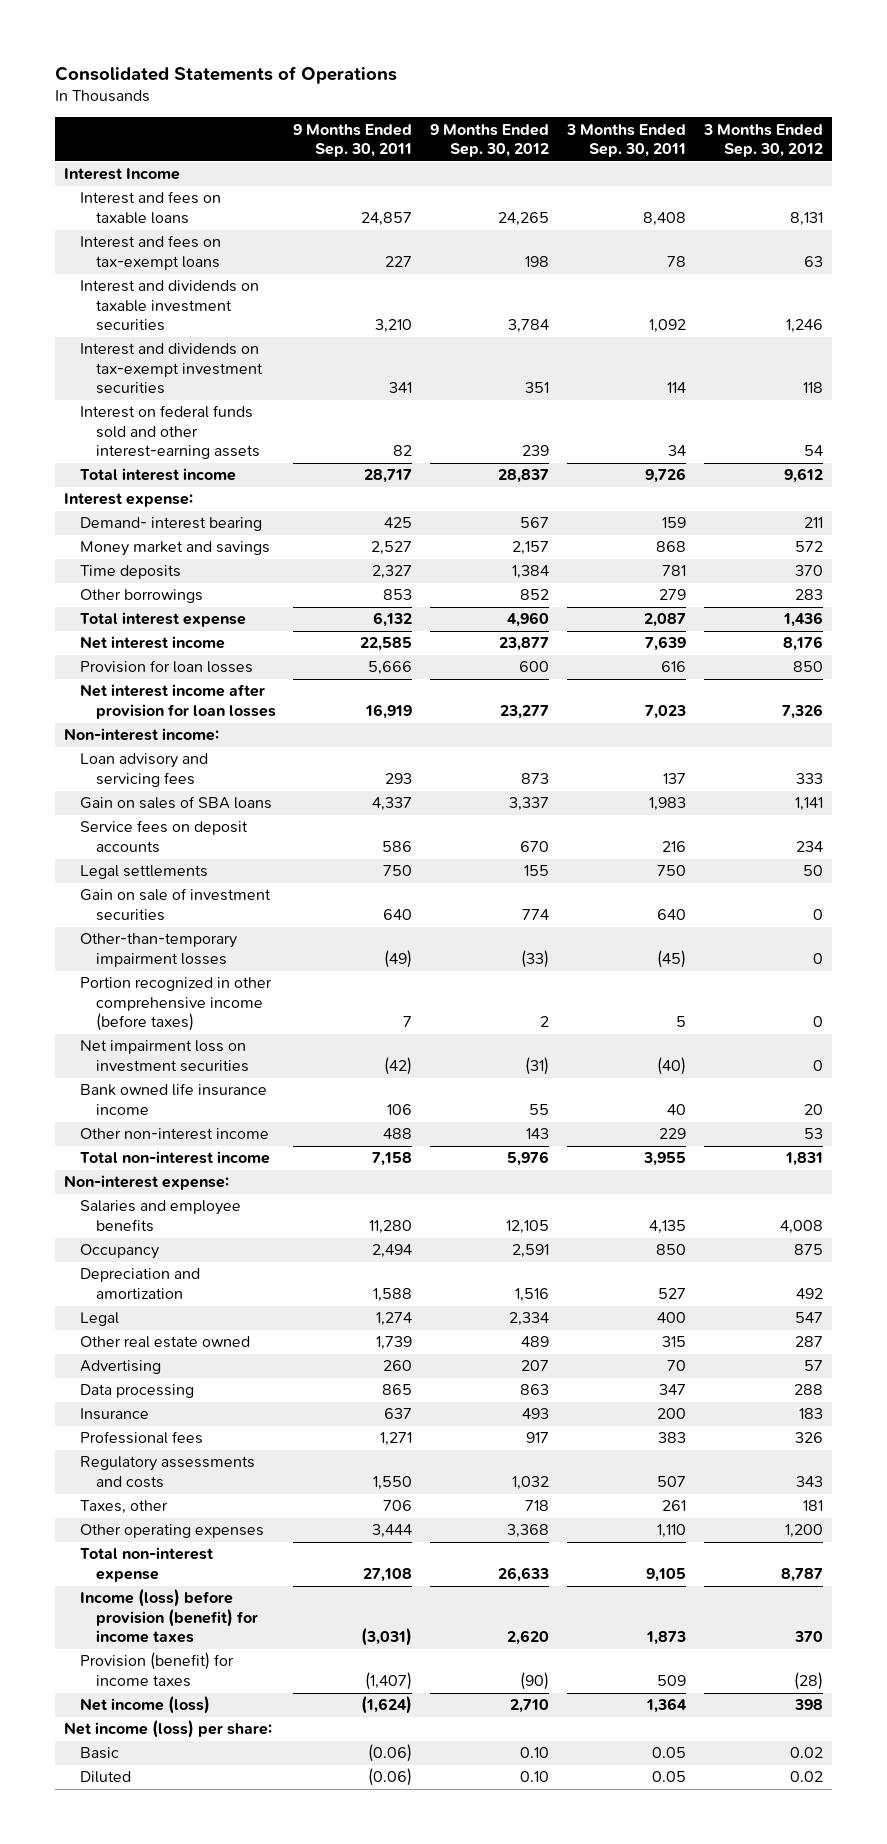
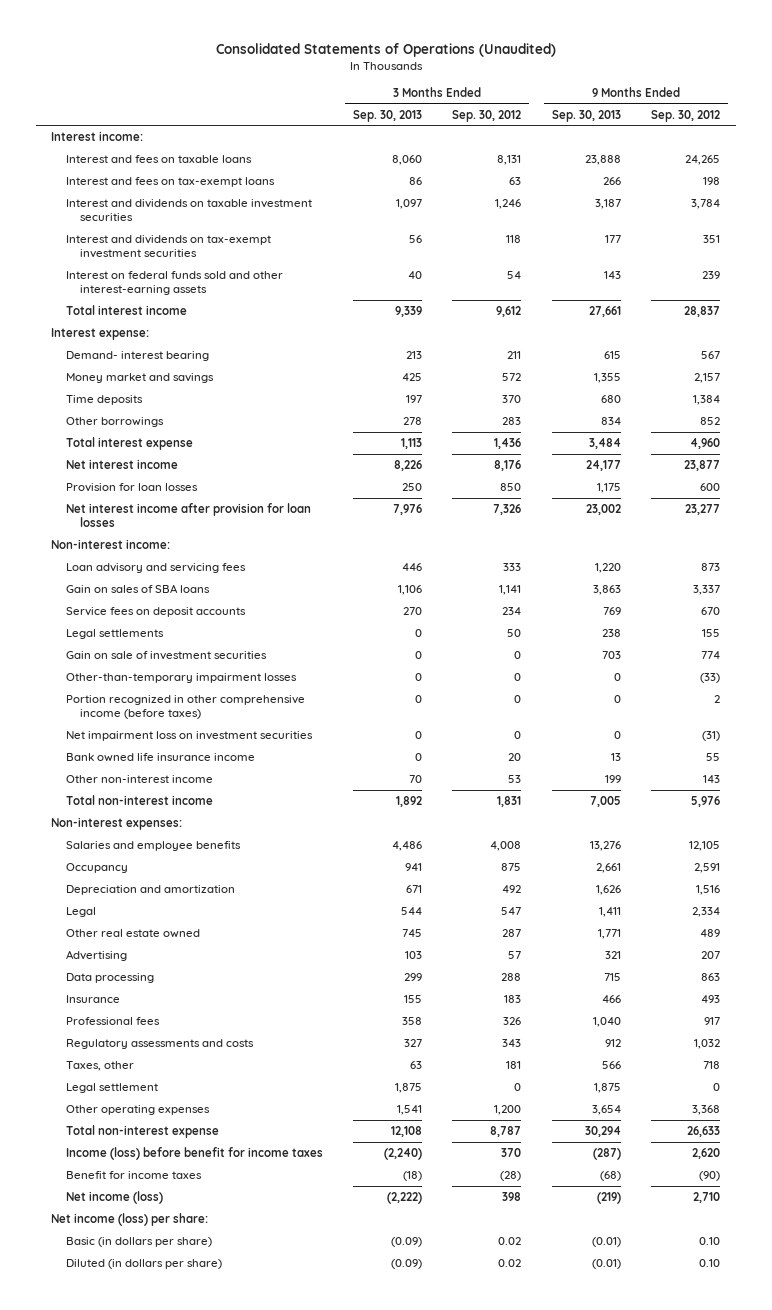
[54,65,397,84] Consolidated Statements of Operations -> [215,43,556,58] Consolidated Statements of Operations (Unaudited)
[293,123,413,158] 9 Months Ended Sep. 30, 2011 -> none
[565,123,686,158] 3 Months Ended Sep. 30, 2011 -> none
none -> [353,109,423,122] Sep. 30, 2013
none -> [551,109,621,122] Sep. 30, 2013
[63,168,180,181] Interest Income -> [51,131,144,142] Interest income:
[63,1175,229,1191] Non-interest expense: -> [51,817,183,831] Non-interest expenses:
none -> [65,1083,158,1094] Legal settlement
[79,1589,258,1644] Income (loss) before provision (benefit) for income taxes -> [65,1147,323,1161] Income (loss) before benefit for income taxes
[79,1652,234,1687] Provision (benefit) for income taxes -> [65,1171,202,1180] Benefit for income taxes
[79,1747,119,1760] Basic -> [65,1237,212,1248] Basic (in dollars per share)
[79,1771,131,1784] Diluted -> [65,1259,222,1270] Diluted (in dollars per share)

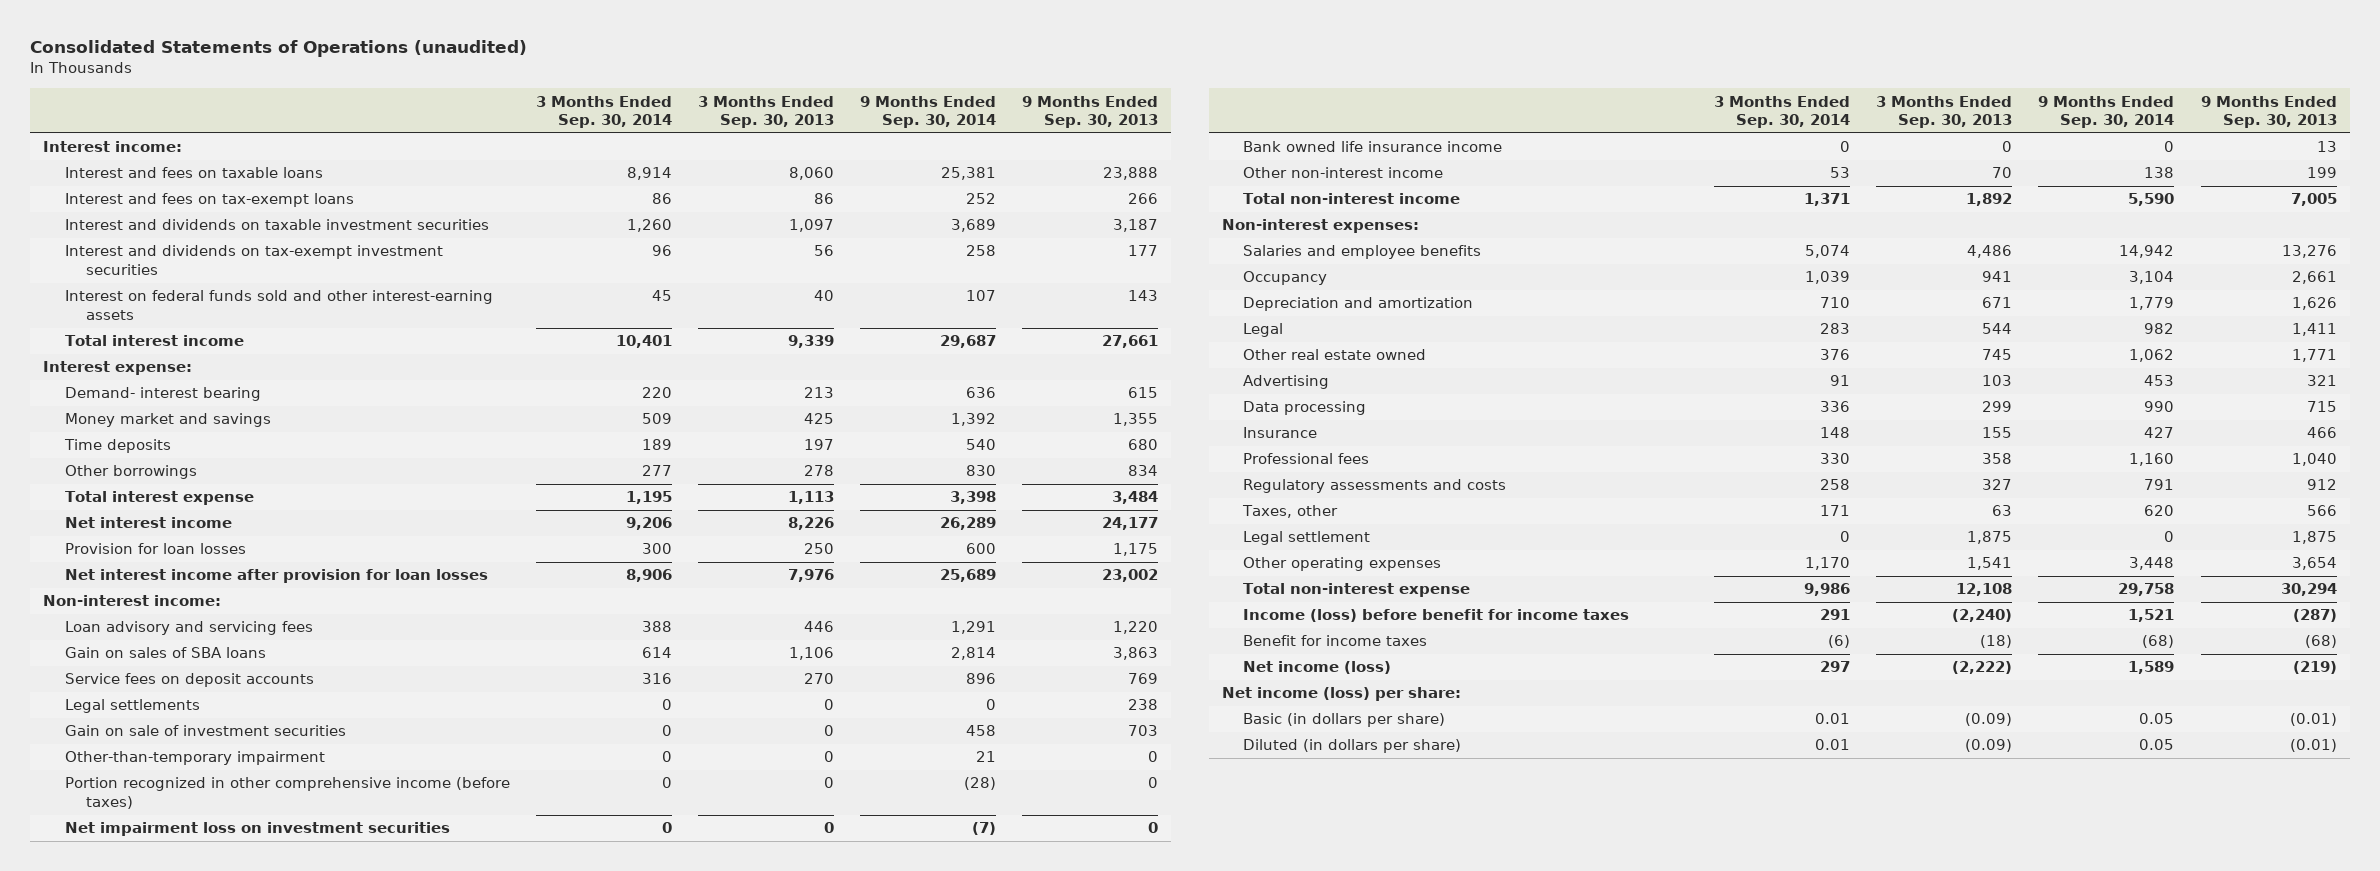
[215,43,556,58] Consolidated Statements of Operations (Unaudited) -> [30,40,528,58] Consolidated Statements of Operations (unaudited)
[452,109,522,122] Sep. 30, 2012 -> none
[651,109,721,122] Sep. 30, 2012 -> none
none -> [535,95,672,129] 3 Months Ended Sep. 30, 2014
none -> [860,95,997,129] 9 Months Ended Sep. 30, 2014
[65,673,297,684] Other-than-temporary impairment losses -> [64,751,325,766] Other-than-temporary impairment

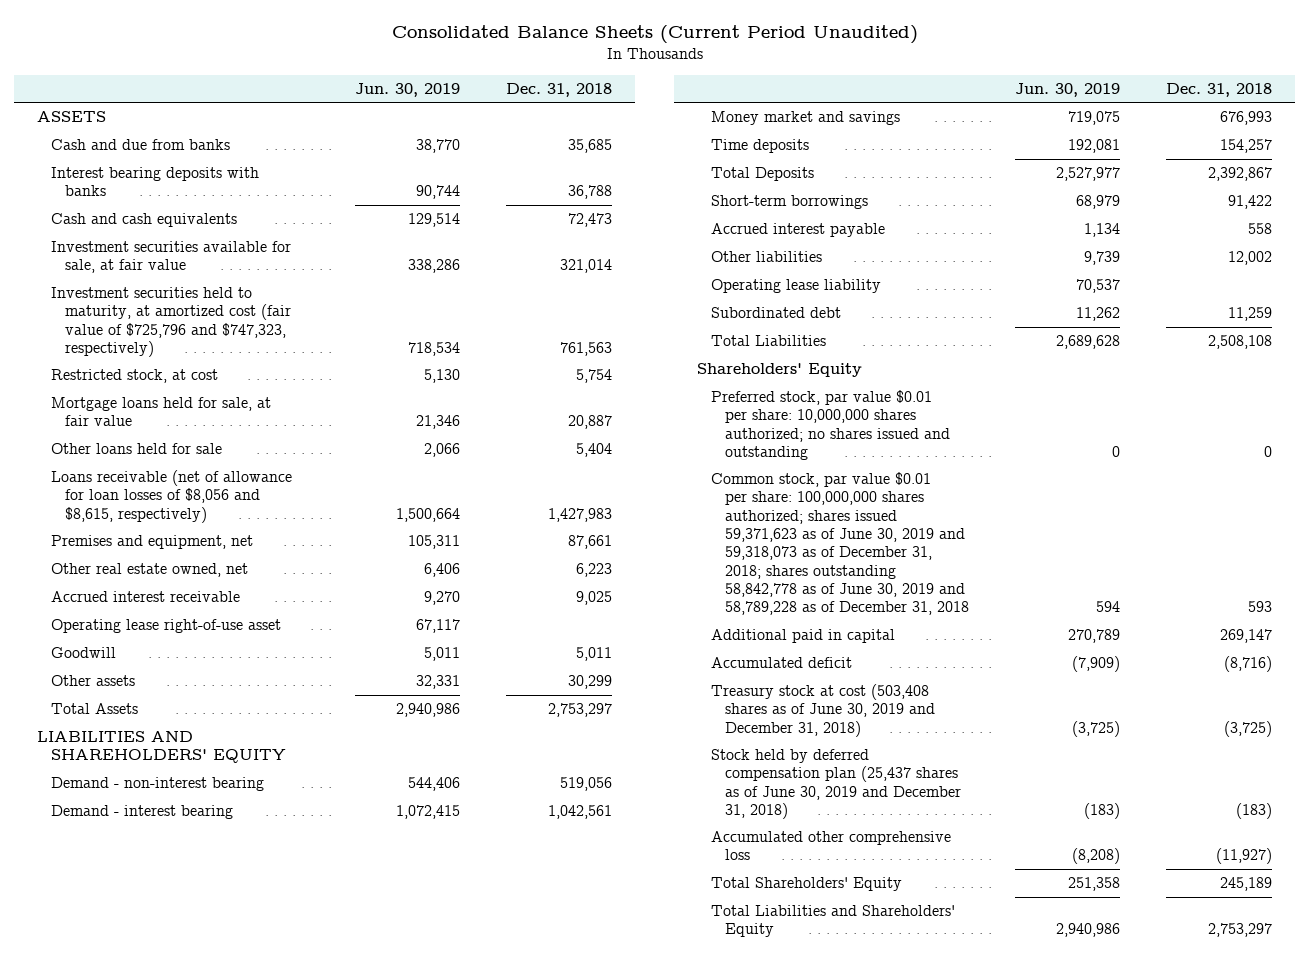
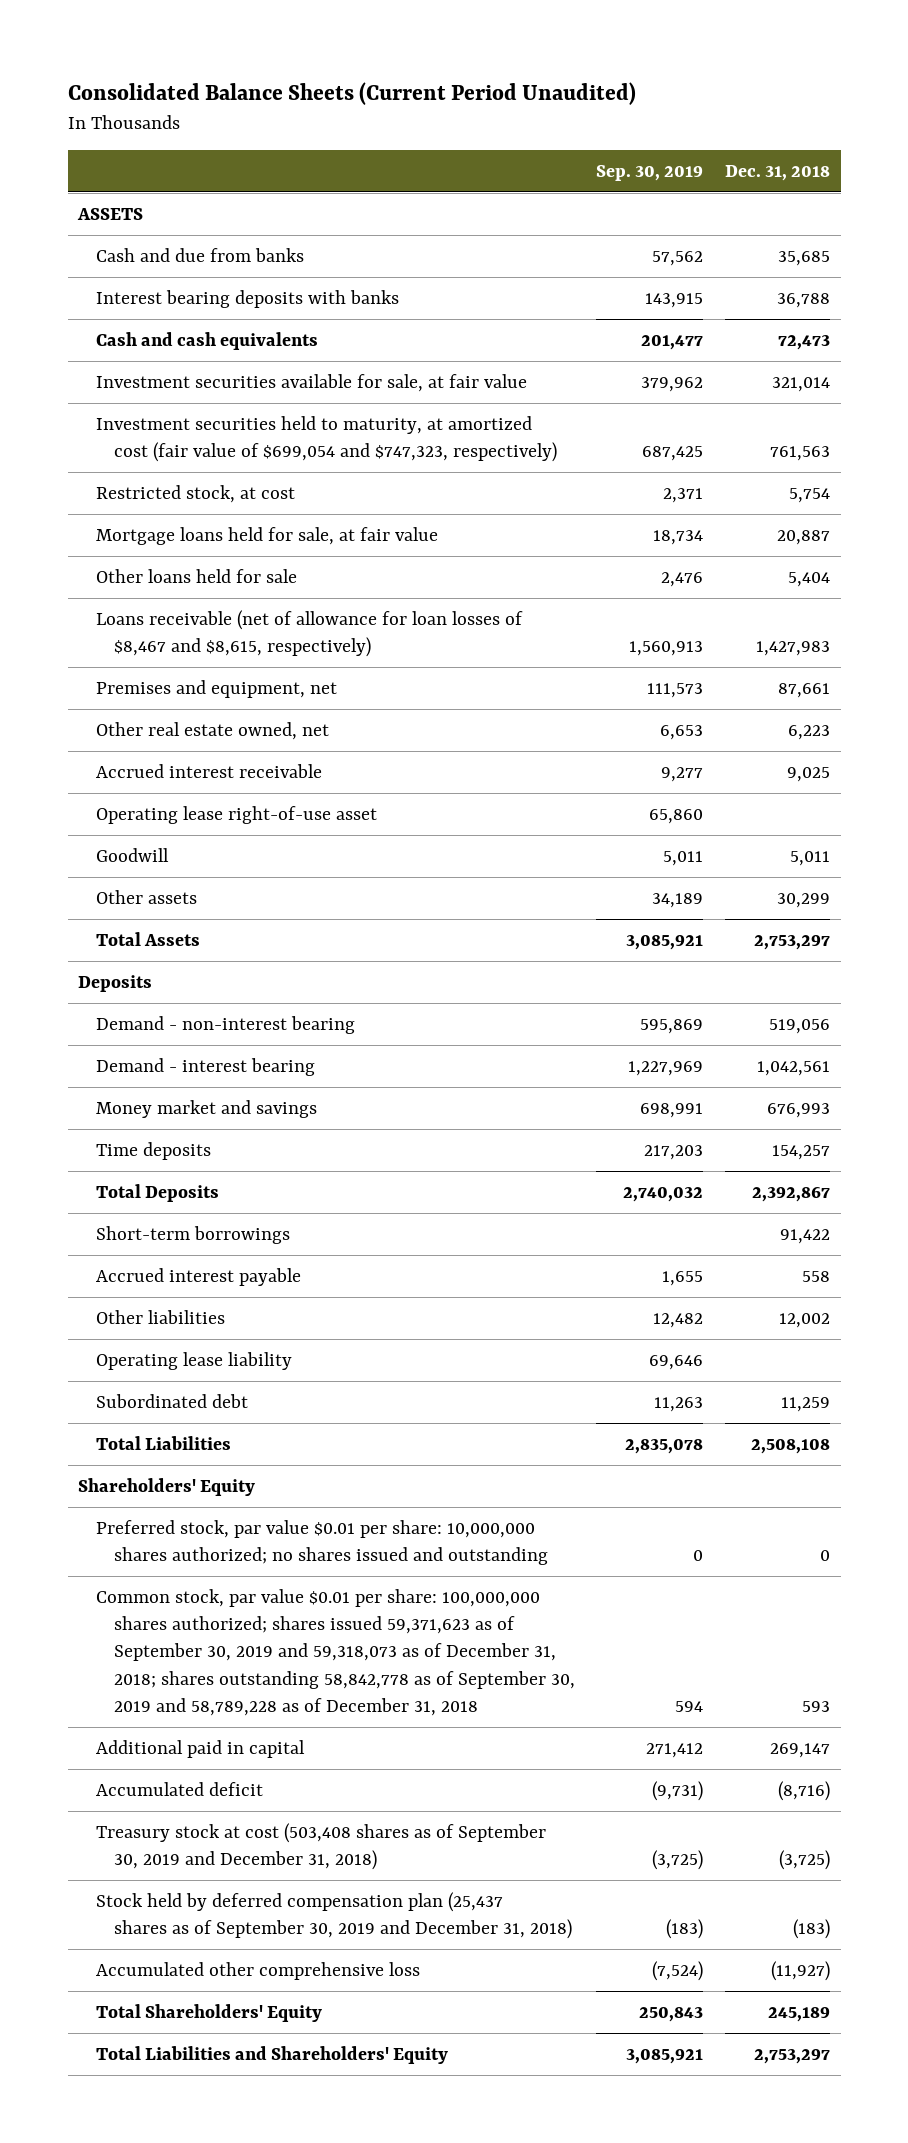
[355,82,461,97] Jun. 30, 2019 -> none
none -> [596,165,704,182] Sep. 30, 2019
[51,287,291,357] Investment securities held to maturity, at amortized cost (fair value of $725,796 and $747,323, respectively) -> [96,416,557,463] Investment securities held to maturity, at amortized cost (fair value of $699,054 and $747,323, respectively)
[51,470,293,523] Loans receivable (net of allowance for loan losses of $8,056 and $8,615, respectively) -> [96,610,524,658] Loans receivable (net of allowance for loan losses of $8,467 and $8,615, respectively)
[37,731,287,764] LIABILITIES AND SHAREHOLDERS' EQUITY -> none
none -> [78,975,153,993] Deposits
[711,472,969,616] Common stock, par value $0.01 per share: 100,000,000 shares authorized; shares issued 59,371,623 as of June 30, 2019 and 59,318,073 as of December 31, 2018; shares outstanding 58,842,778 as of June 30, 2019 and 58,789,228 as of December 31, 2018 -> [96,1589,575,1716] Common stock, par value $0.01 per share: 100,000,000 shares authorized; shares issued 59,371,623 as of September 30, 2019 and 59,318,073 as of December 31, 2018; shares outstanding 58,842,778 as of September 30, 2019 and 58,789,228 as of December 31, 2018
[711,684,935,737] Treasury stock at cost (503,408 shares as of June 30, 2019 and December 31, 2018) -> [96,1823,547,1871] Treasury stock at cost (503,408 shares as of September 30, 2019 and December 31, 2018)
[711,749,961,819] Stock held by deferred compensation plan (25,437 shares as of June 30, 2019 and December 31, 2018) -> [96,1892,572,1940] Stock held by deferred compensation plan (25,437 shares as of September 30, 2019 and December 31, 2018)

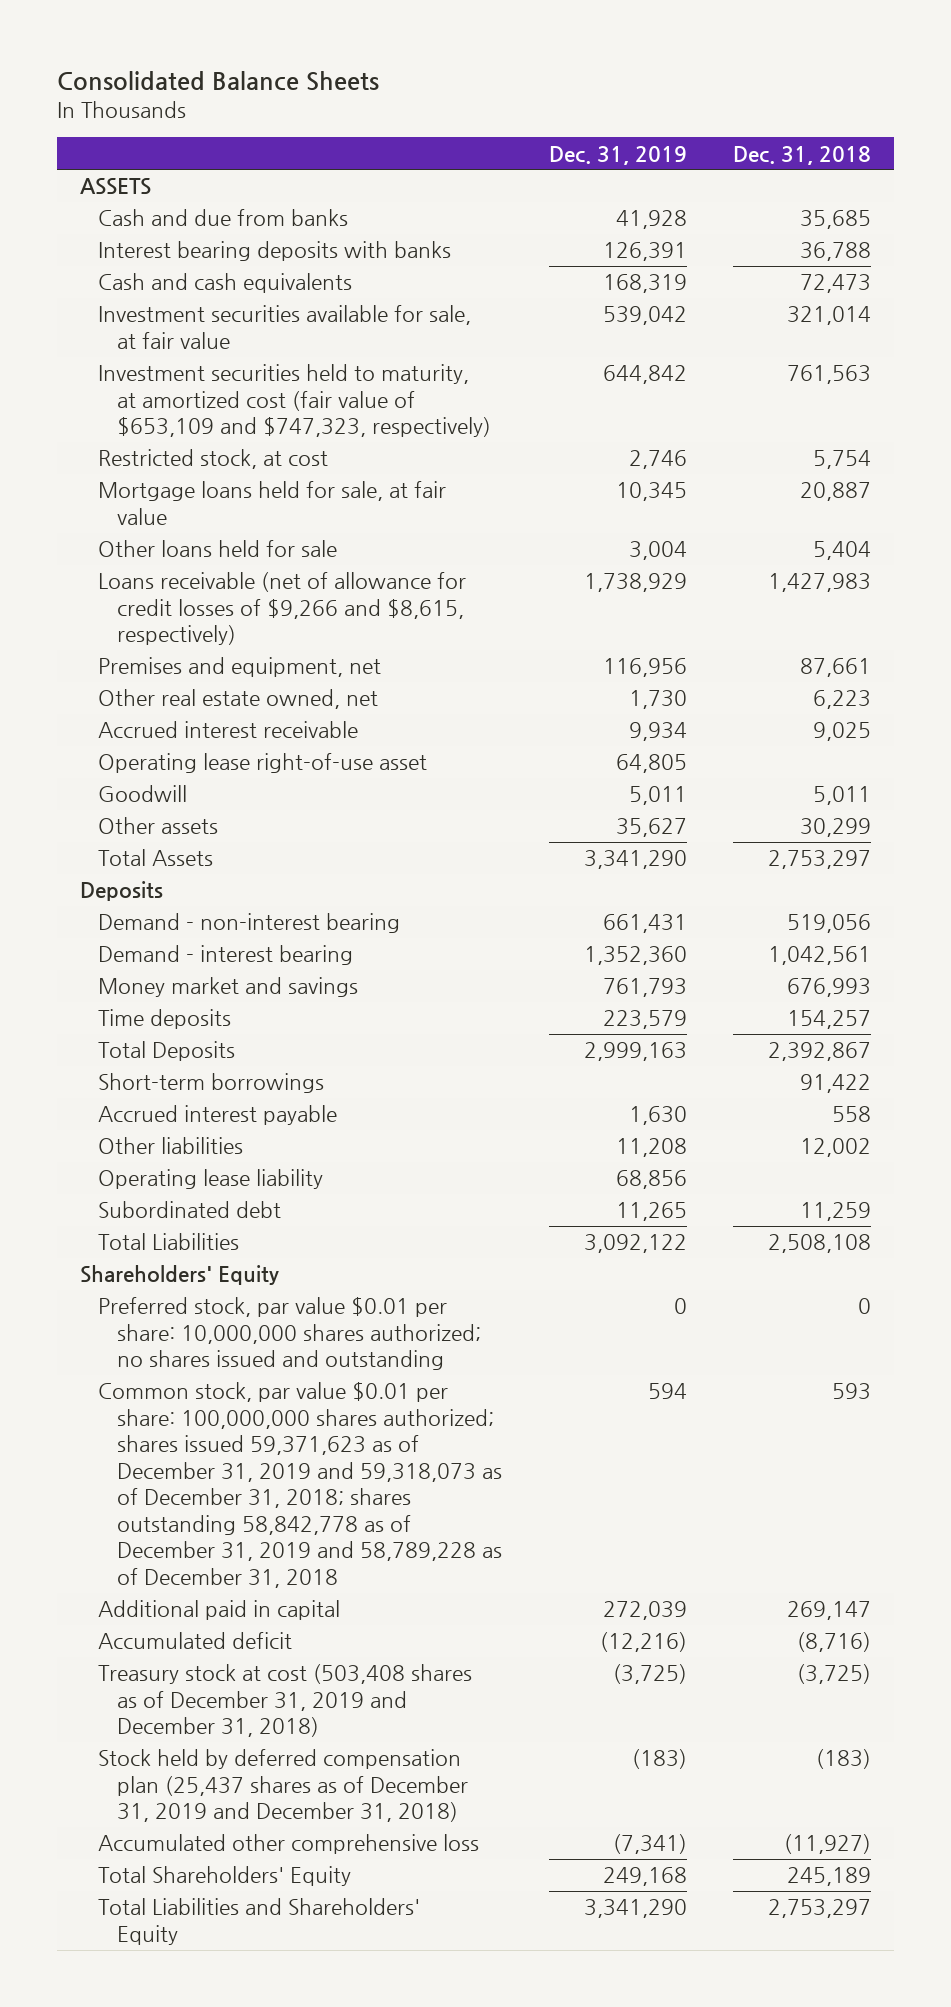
[67,82,636,106] Consolidated Balance Sheets (Current Period Unaudited) -> [56,70,379,91] Consolidated Balance Sheets
[596,165,704,182] Sep. 30, 2019 -> none
none -> [548,145,687,165] Dec. 31, 2019
[96,416,557,463] Investment securities held to maturity, at amortized cost (fair value of $699,054 and $747,323, respectively) -> [98,364,491,438] Investment securities held to maturity, at amortized cost (fair value of $653,109 and $747,323, respectively)
[96,610,524,658] Loans receivable (net of allowance for loan losses of $8,467 and $8,615, respectively) -> [98,572,467,646] Loans receivable (net of allowance for credit losses of $9,266 and $8,615, respectively)
[96,1589,575,1716] Common stock, par value $0.01 per share: 100,000,000 shares authorized; shares issued 59,371,623 as of September 30, 2019 and 59,318,073 as of December 31, 2018; shares outstanding 58,842,778 as of September 30, 2019 and 58,789,228 as of December 31, 2018 -> [98,1382,502,1588] Common stock, par value $0.01 per share: 100,000,000 shares authorized; shares issued 59,371,623 as of December 31, 2019 and 59,318,073 as of December 31, 2018; shares outstanding 58,842,778 as of December 31, 2019 and 58,789,228 as of December 31, 2018
[96,1823,547,1871] Treasury stock at cost (503,408 shares as of September 30, 2019 and December 31, 2018) -> [98,1664,473,1738] Treasury stock at cost (503,408 shares as of December 31, 2019 and December 31, 2018)
[96,1892,572,1940] Stock held by deferred compensation plan (25,437 shares as of September 30, 2019 and December 31, 2018) -> [98,1749,468,1823] Stock held by deferred compensation plan (25,437 shares as of December 31, 2019 and December 31, 2018)

